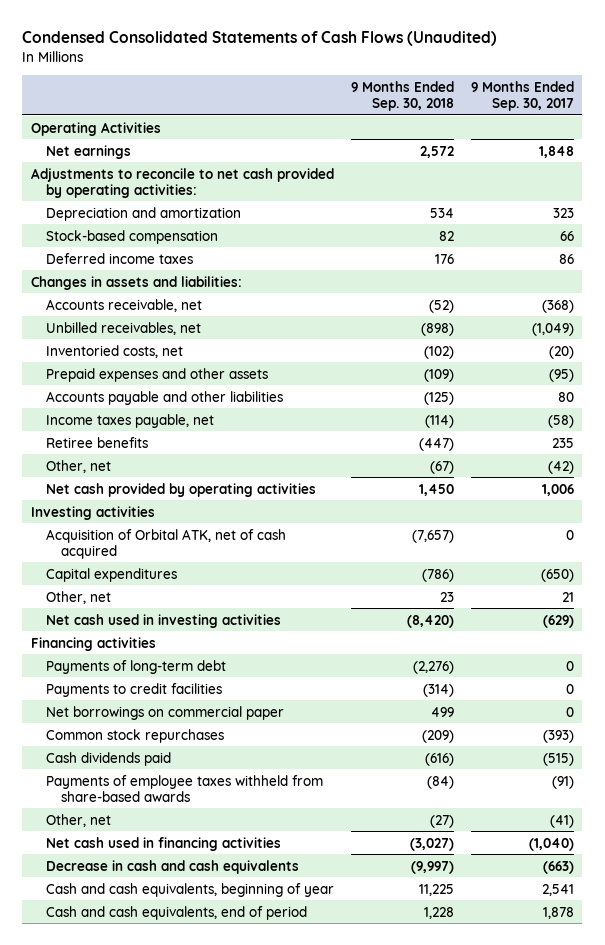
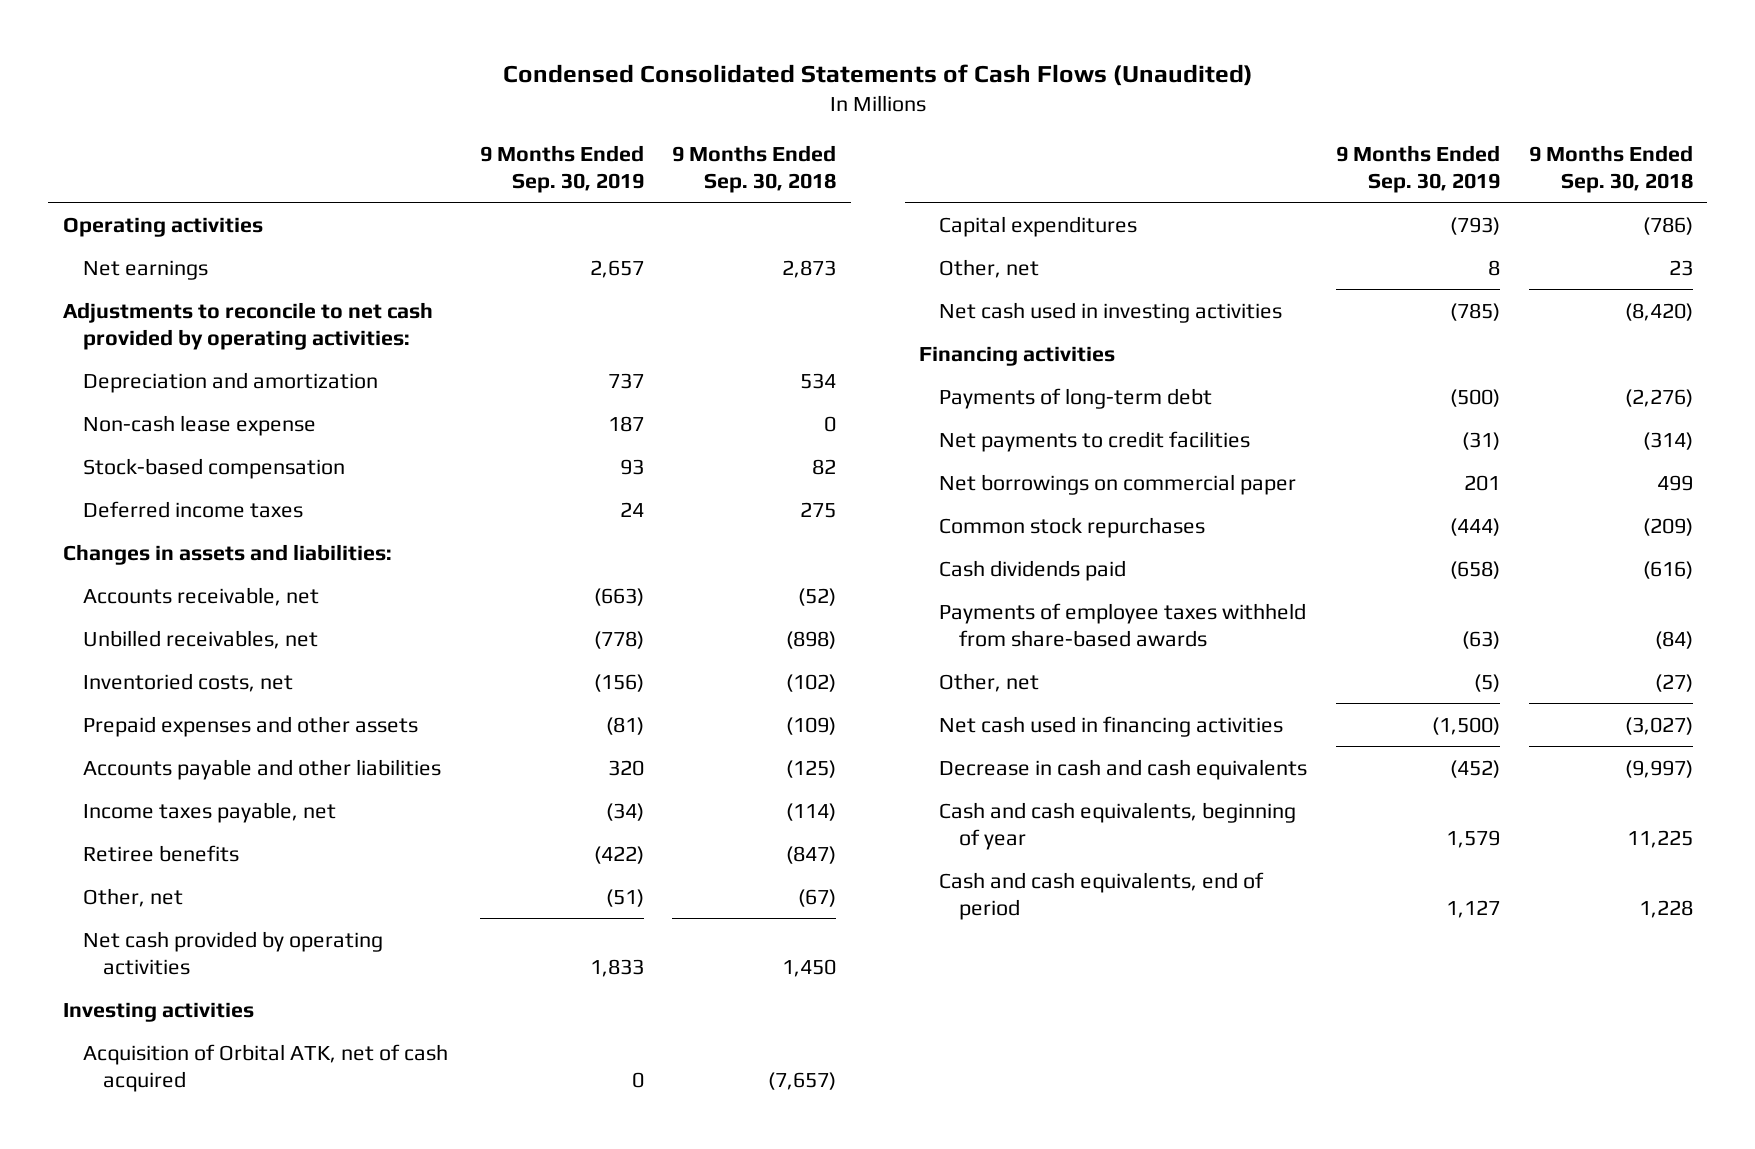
[470,80,574,111] 9 Months Ended Sep. 30, 2017 -> none
none -> [479,144,644,193] 9 Months Ended Sep. 30, 2019
[30,121,161,136] Operating Activities -> [62,216,263,237] Operating activities
[420,145,455,158] 2,572 -> [782,259,837,278] 2,873
none -> [82,414,316,436] Non-cash lease expense
[435,253,455,264] 176 -> [800,501,837,518] 275
[419,437,455,451] (447) -> [786,845,837,864] (847)
[46,682,223,697] Payments to credit facilities -> [939,430,1251,452] Net payments to credit facilities

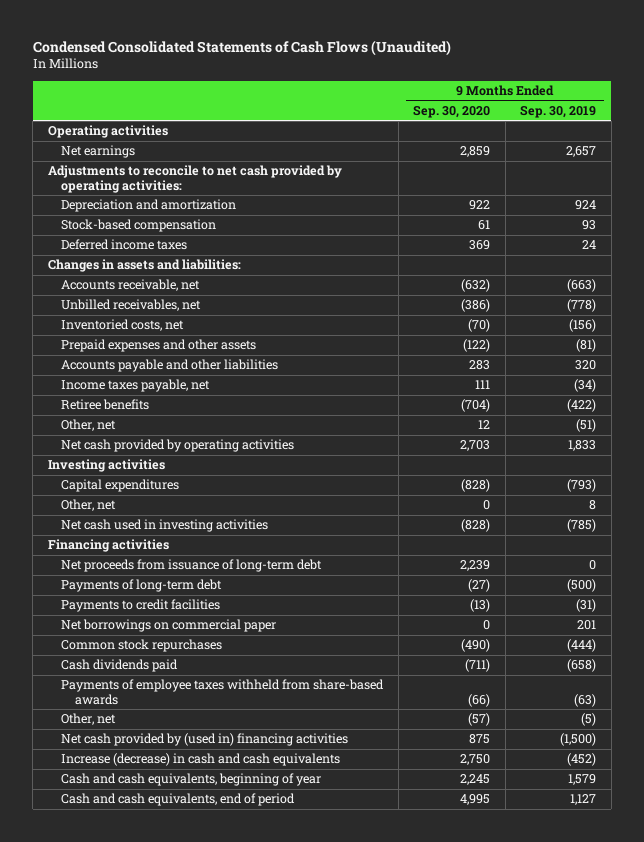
[672,144,837,193] 9 Months Ended Sep. 30, 2018 -> none
none -> [413,104,491,118] Sep. 30, 2020
[82,414,316,436] Non-cash lease expense -> none
[607,372,644,389] 737 -> [575,200,597,211] 924
[82,1043,448,1092] Acquisition of Orbital ATK, net of cash acquired -> none
none -> [61,559,323,573] Net proceeds from issuance of long-term debt
[939,430,1251,452] Net payments to credit facilities -> [61,599,221,613] Payments to credit facilities
[939,715,1284,737] Net cash used in financing activities -> [61,733,349,747] Net cash provided by (used in) financing activities
[939,758,1308,780] Decrease in cash and cash equivalents -> [61,753,341,767] Increase (decrease) in cash and cash equivalents

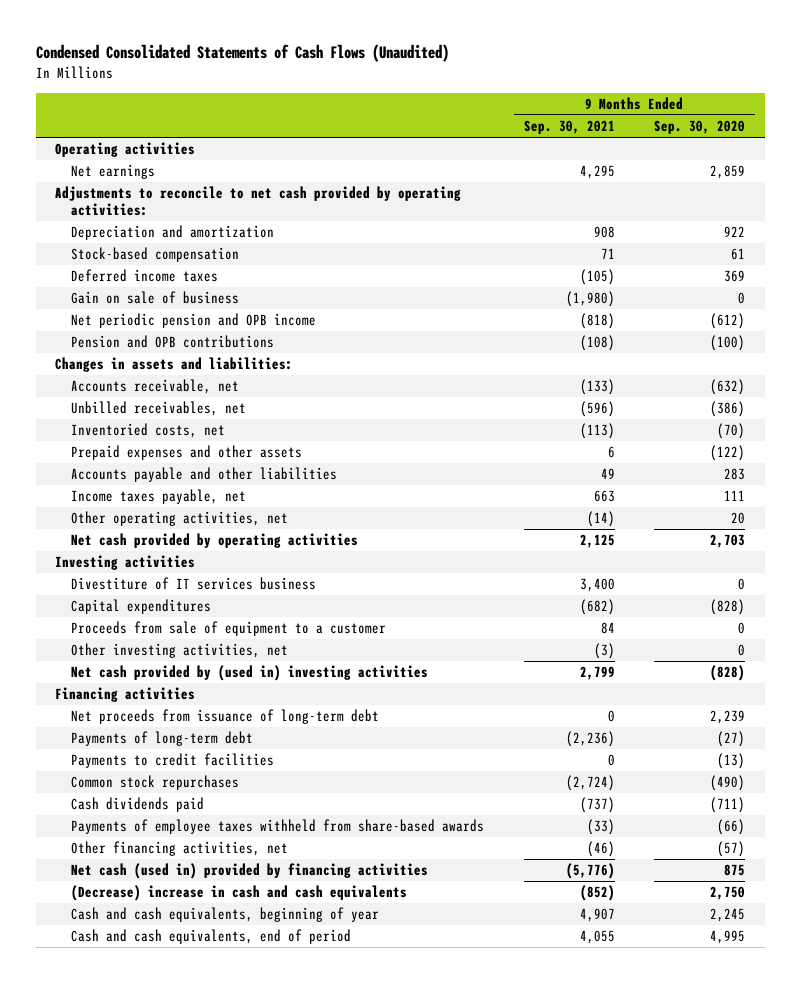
[520,104,597,118] Sep. 30, 2019 -> none
none -> [523,120,615,135] Sep. 30, 2021
none -> [71,291,240,305] Gain on sale of business
none -> [71,313,317,329] Net periodic pension and OPB income
none -> [71,335,275,349] Pension and OPB contributions
[61,399,150,411] Retiree benefits -> none
[61,419,117,432] Other, net -> [71,511,289,527] Other operating activities, net
[478,420,491,430] 12 -> [730,512,745,525] 20
none -> [71,577,317,591] Divestiture of IT services business
none -> [71,621,387,637] Proceeds from sale of equipment to a customer
[61,499,117,512] Other, net -> [71,643,289,659] Other investing activities, net
[61,519,269,533] Net cash used in investing activities -> [71,665,429,682] Net cash provided by (used in) investing activities
[61,619,277,633] Net borrowings on commercial paper -> none
[61,713,117,726] Other, net -> [71,841,289,857] Other financing activities, net
[61,733,349,747] Net cash provided by (used in) financing activities -> [71,863,429,880] Net cash (used in) provided by financing activities
[61,753,341,767] Increase (decrease) in cash and cash equivalents -> [71,885,408,902] (Decrease) increase in cash and cash equivalents

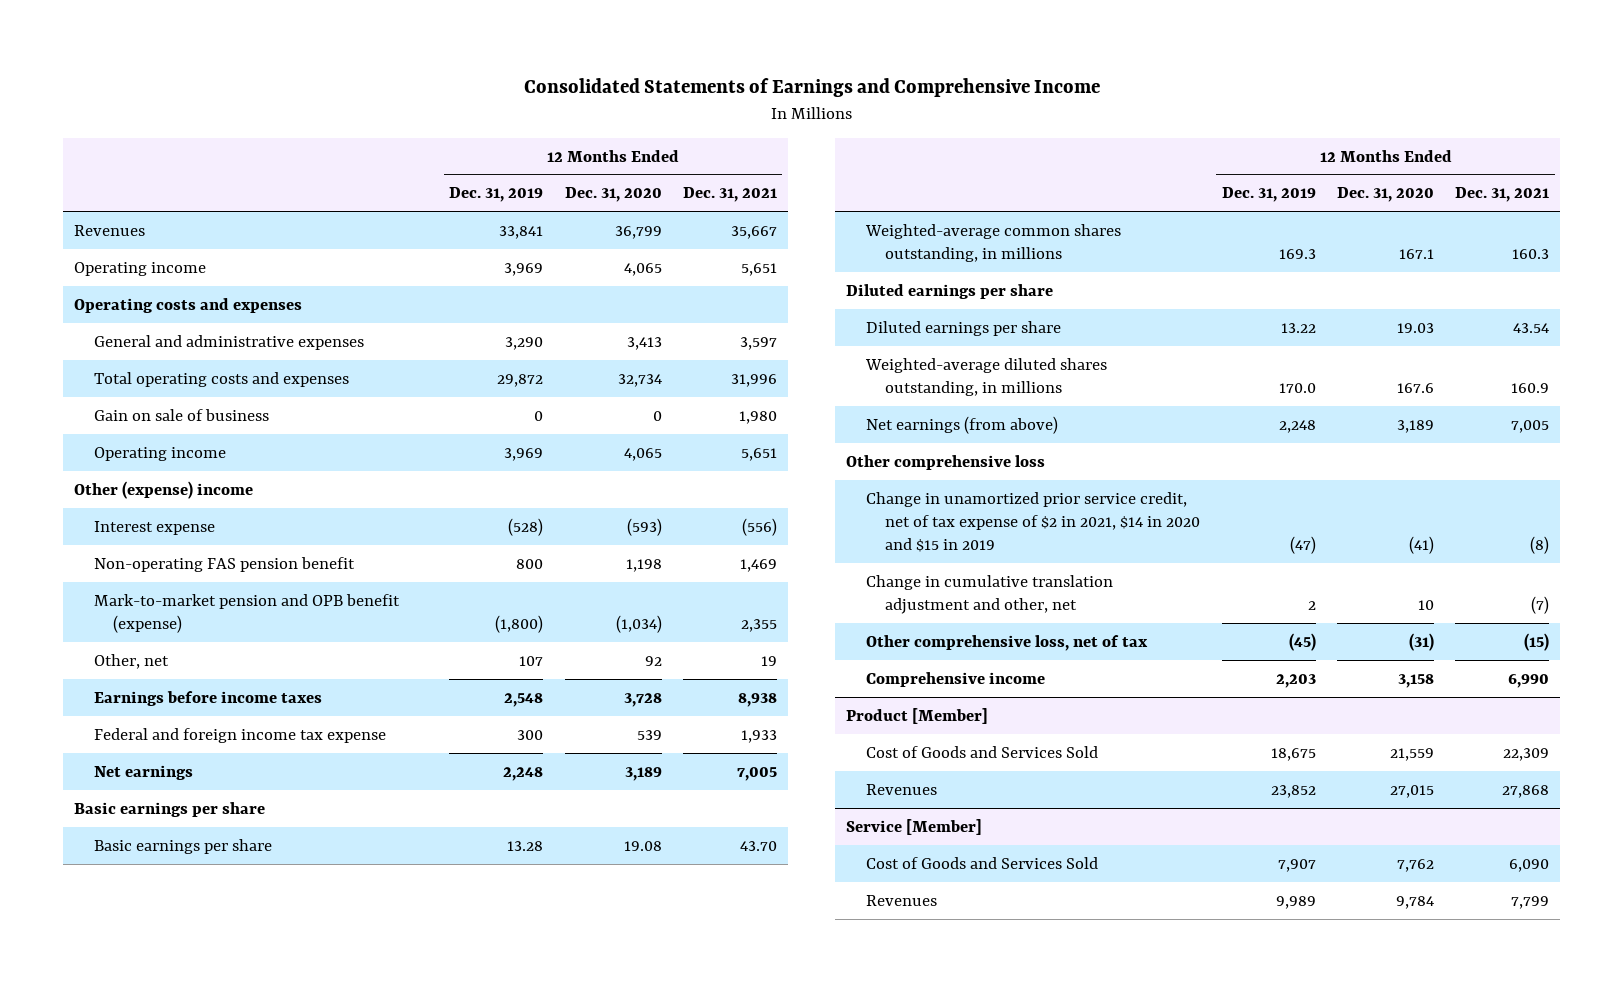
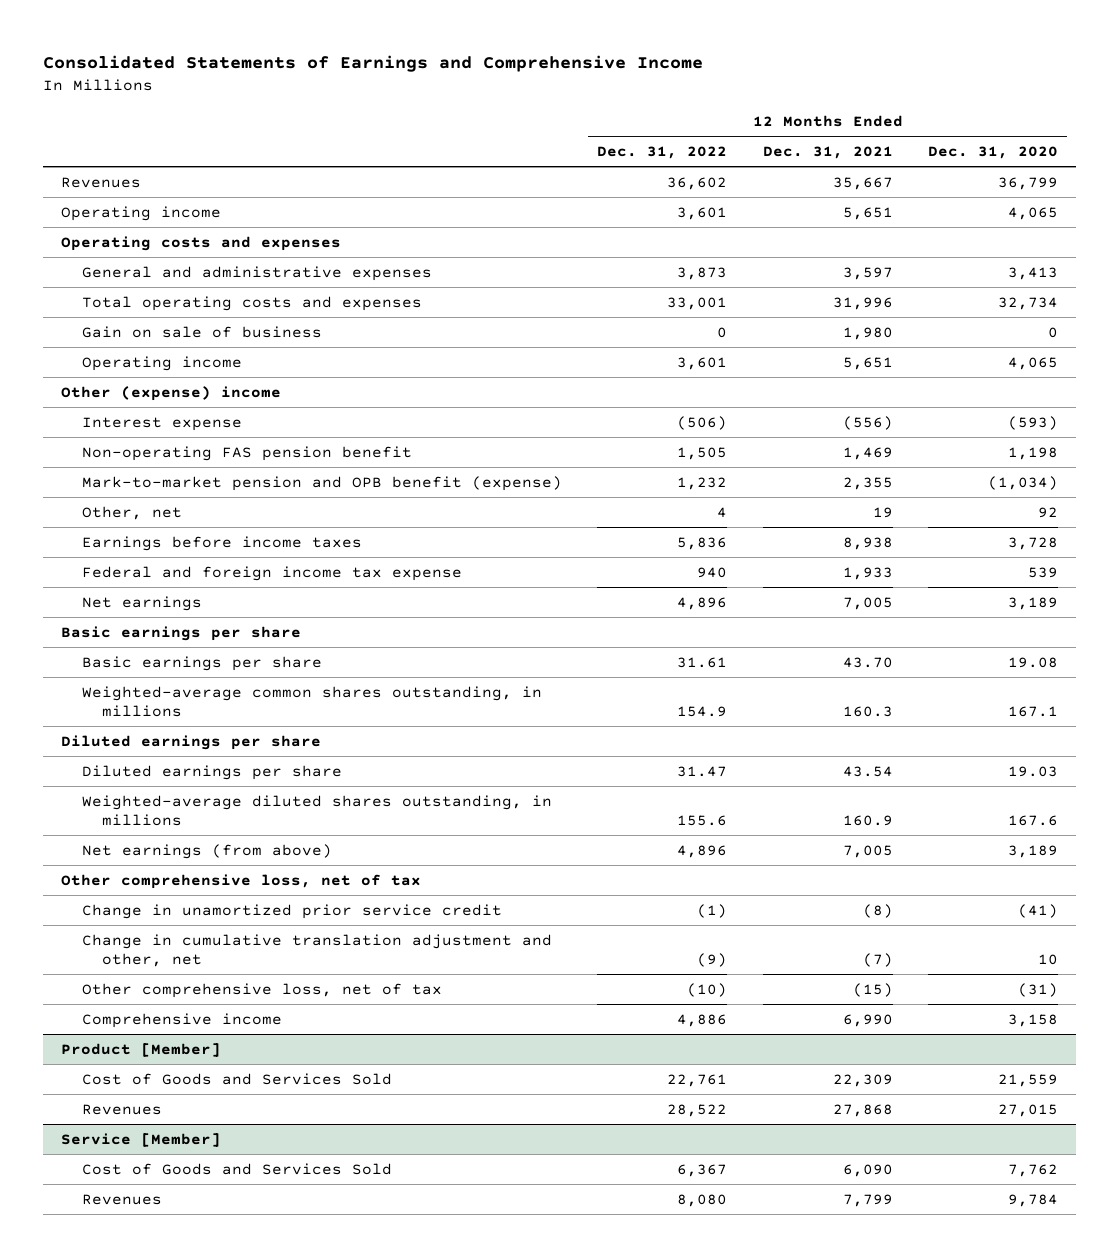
[449,187,544,203] Dec. 31, 2019 -> none
none -> [597,145,728,159] Dec. 31, 2022
[846,454,1046,470] Other comprehensive loss -> [60,873,421,889] Other comprehensive loss, net of tax
[865,491,1201,553] Change in unamortized prior service credit, net of tax expense of $2 in 2021, $14 in 2020 and $15 in 2019 -> [81,903,502,919] Change in unamortized prior service credit

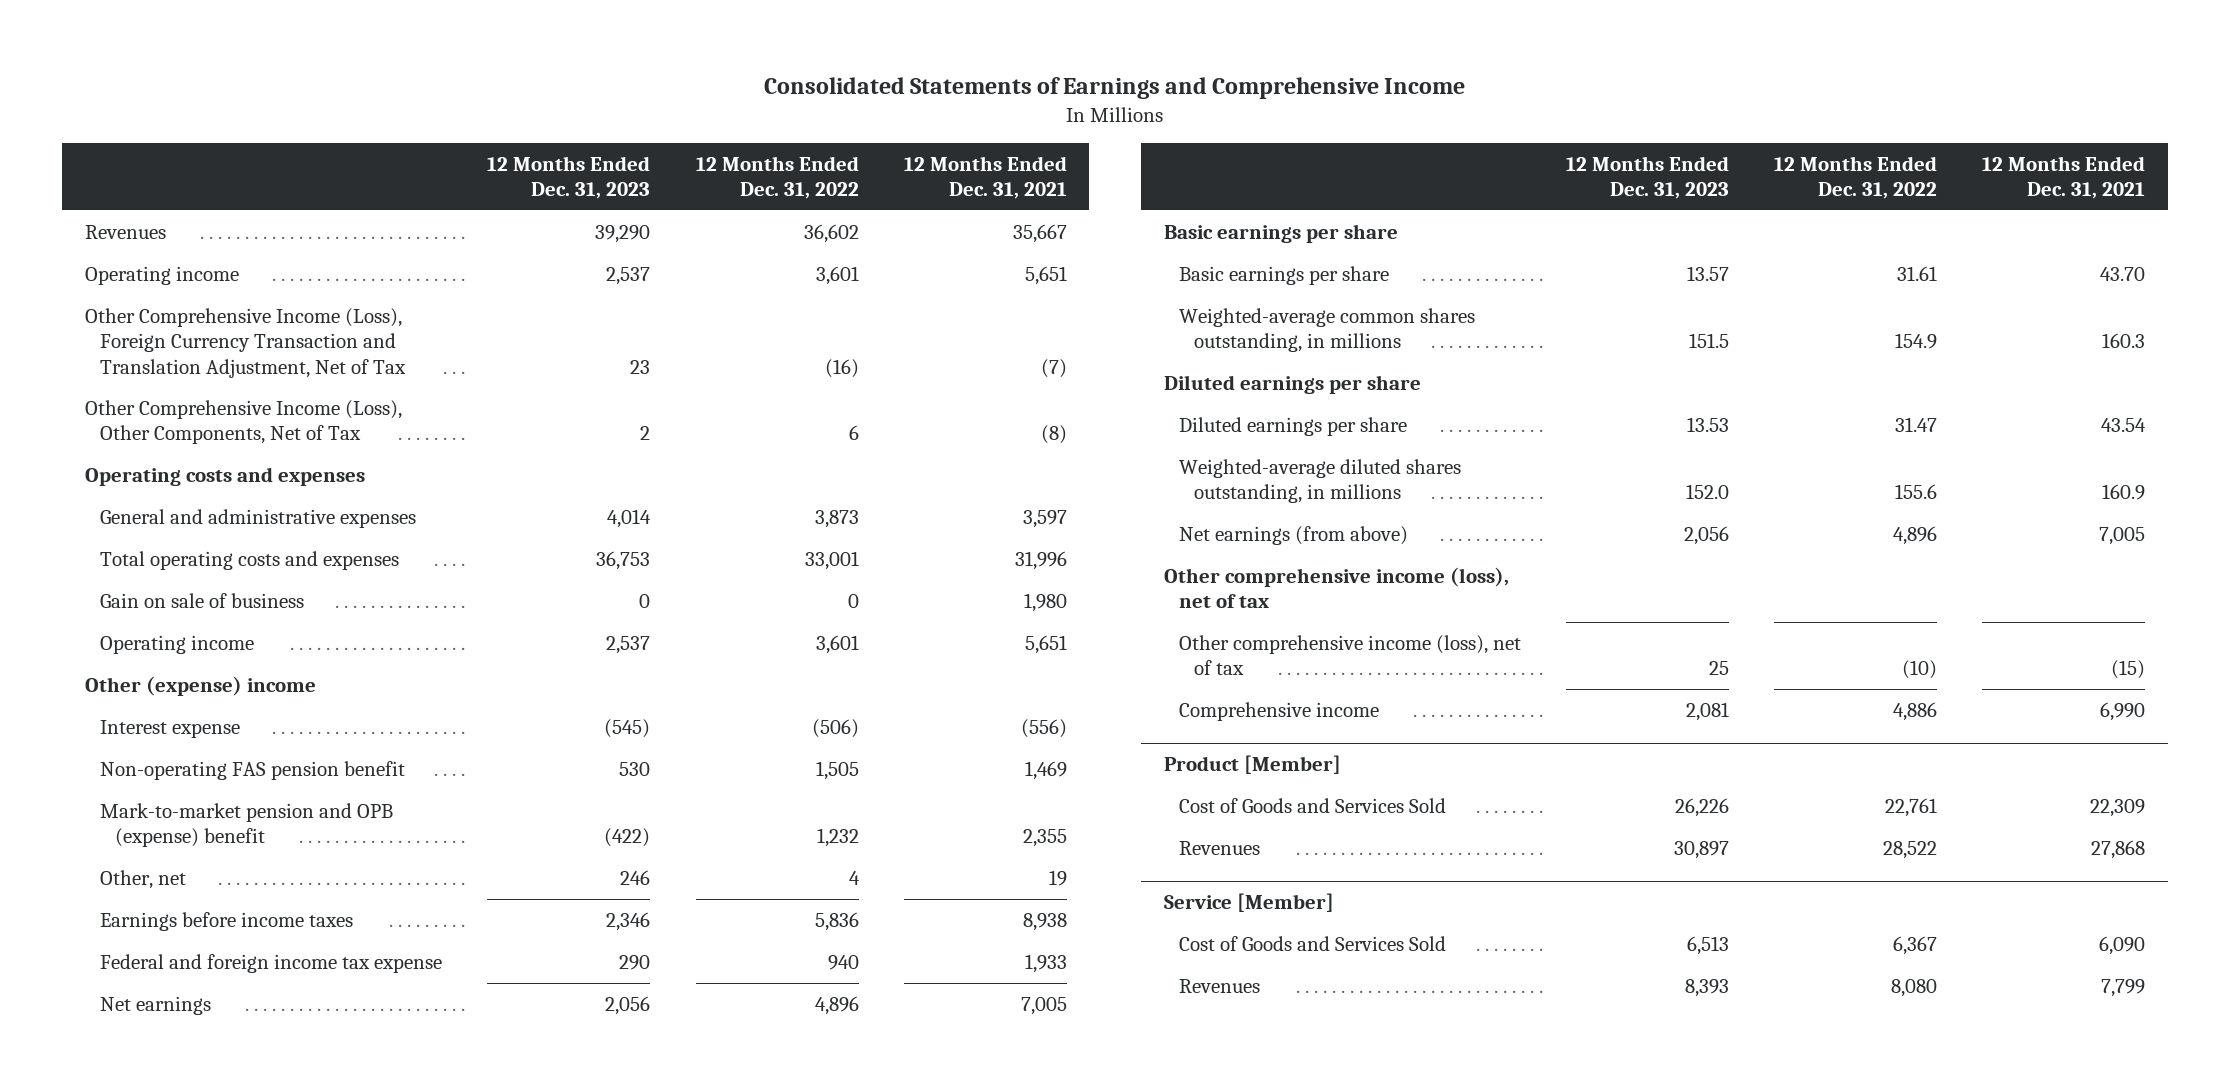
[928,145,1059,159] Dec. 31, 2020 -> none
none -> [487,155,651,200] 12 Months Ended Dec. 31, 2023
none -> [85,307,407,378] Other Comprehensive Income (Loss), Foreign Currency Transaction and Translation Adjustment, Net of Tax
none -> [85,399,403,445] Other Comprehensive Income (Loss), Other Components, Net of Tax
[81,475,562,491] Mark-to-market pension and OPB benefit (expense) -> [100,802,394,848] Mark-to-market pension and OPB (expense) benefit
[81,903,502,919] Change in unamortized prior service credit -> none
[81,933,552,968] Change in cumulative translation adjustment and other, net -> none
[60,873,421,889] Other comprehensive loss, net of tax -> [1163,566,1509,609] Other comprehensive income (loss), net of tax
[81,982,442,998] Other comprehensive loss, net of tax -> [1178,634,1521,676] Other comprehensive income (loss), net of tax

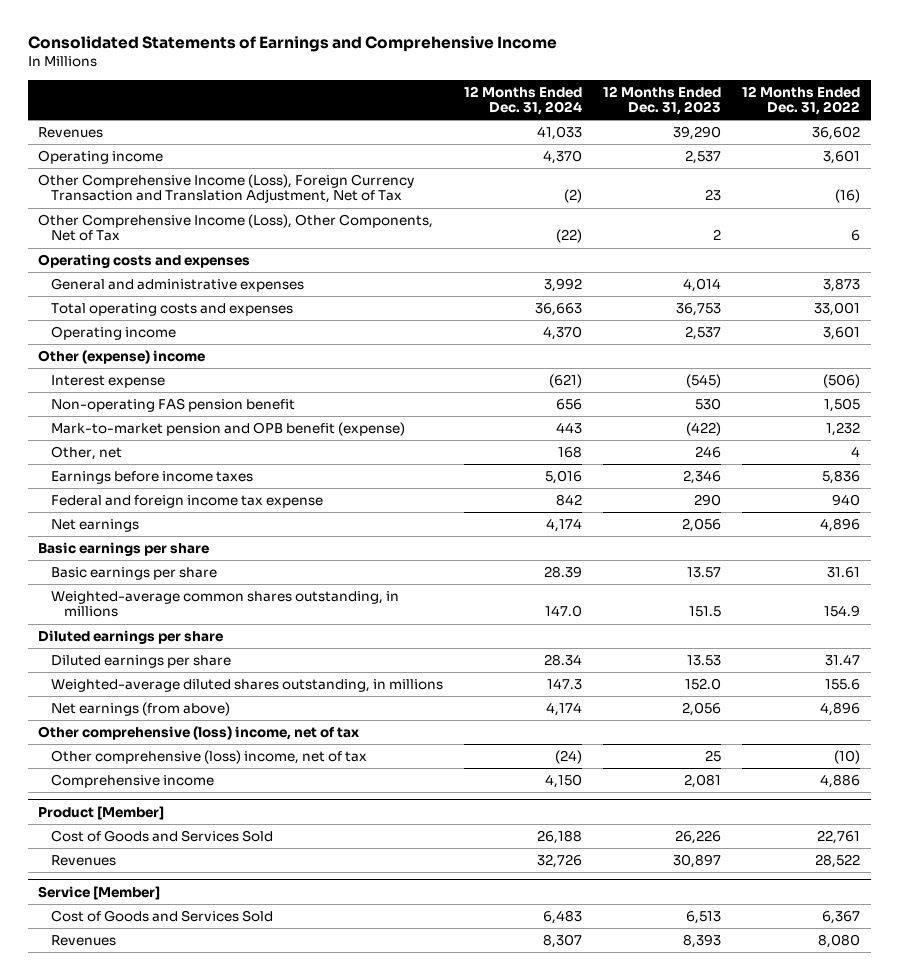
[903,155,1067,200] 12 Months Ended Dec. 31, 2021 -> none
none -> [464,85,583,115] 12 Months Ended Dec. 31, 2024
[100,592,305,608] Gain on sale of business -> none
[100,802,394,848] Mark-to-market pension and OPB (expense) benefit -> [50,422,405,437] Mark-to-market pension and OPB benefit (expense)
[1163,566,1509,609] Other comprehensive income (loss), net of tax -> [38,726,360,741] Other comprehensive (loss) income, net of tax
[1178,634,1521,676] Other comprehensive income (loss), net of tax -> [50,750,367,765] Other comprehensive (loss) income, net of tax

